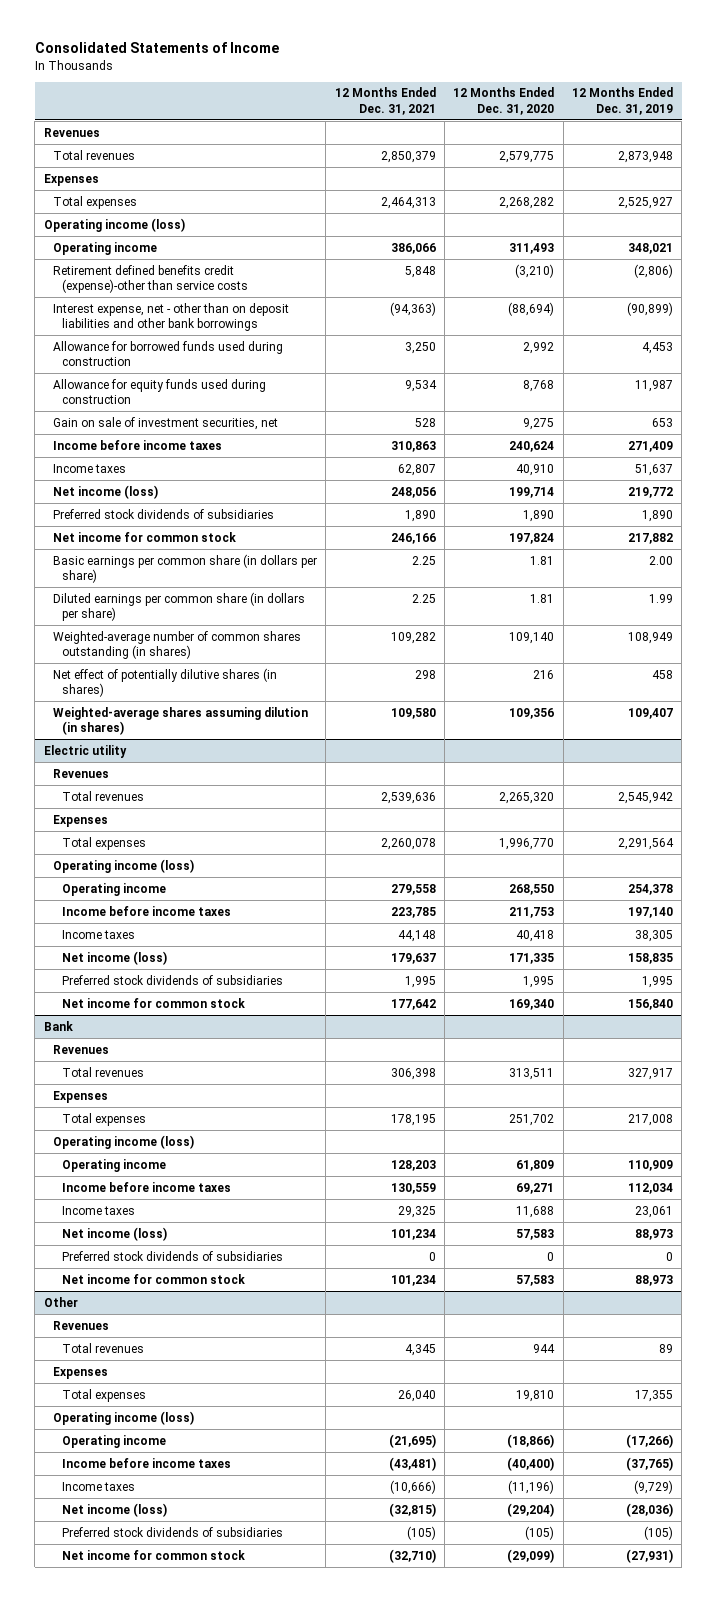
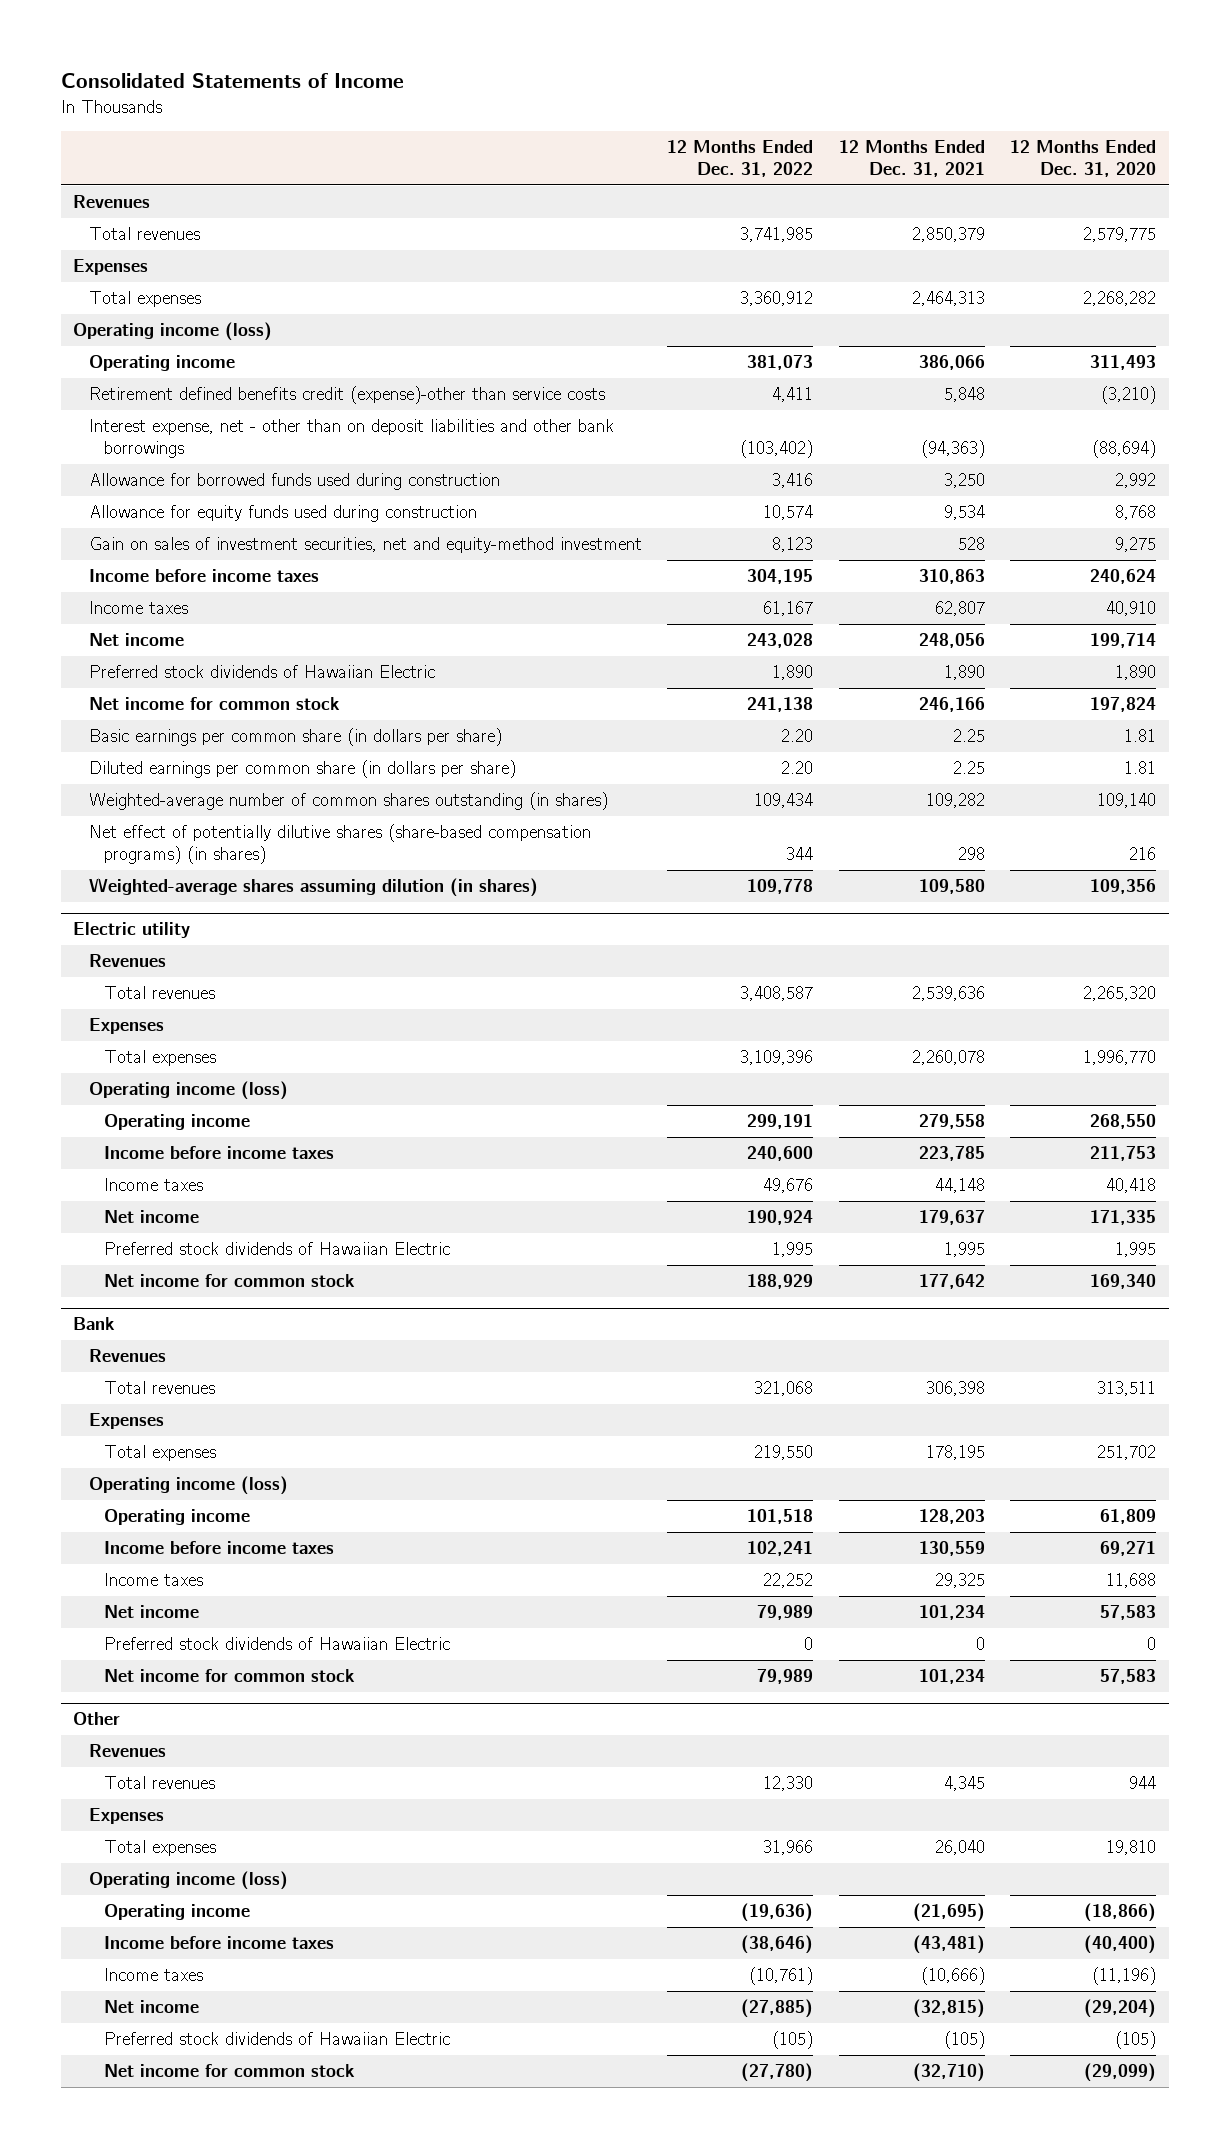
[572,87,674,115] 12 Months Ended Dec. 31, 2019 -> none
none -> [667,139,814,178] 12 Months Ended Dec. 31, 2022
[52,416,278,430] Gain on sale of investment securities, net -> [88,536,642,553] Gain on sales of investment securities, net and equity-method investment
[52,484,158,499] Net income (loss) -> [88,632,184,646] Net income
[52,508,274,519] Preferred stock dividends of subsidiaries -> [88,664,435,678] Preferred stock dividends of Hawaiian Electric
[52,667,277,698] Net effect of potentially dilutive shares (in shares) -> [88,823,591,865] Net effect of potentially dilutive shares (share-based compensation programs) (in shares)
[62,950,168,965] Net income (loss) -> [103,1209,199,1223] Net income
[62,974,284,985] Preferred stock dividends of subsidiaries -> [103,1241,450,1255] Preferred stock dividends of Hawaiian Electric
[62,1226,168,1241] Net income (loss) -> [103,1604,199,1618] Net income
[62,1250,284,1261] Preferred stock dividends of subsidiaries -> [103,1636,450,1650] Preferred stock dividends of Hawaiian Electric
[62,1502,168,1517] Net income (loss) -> [103,1999,199,2013] Net income
[62,1526,284,1537] Preferred stock dividends of subsidiaries -> [103,2031,450,2045] Preferred stock dividends of Hawaiian Electric

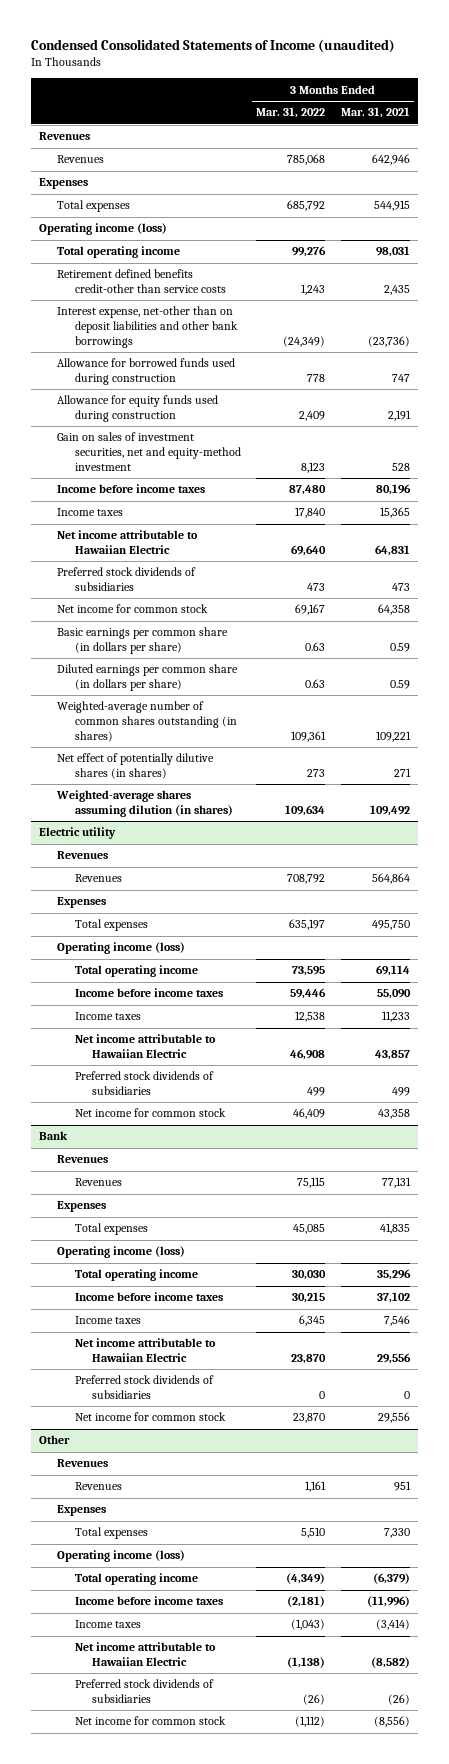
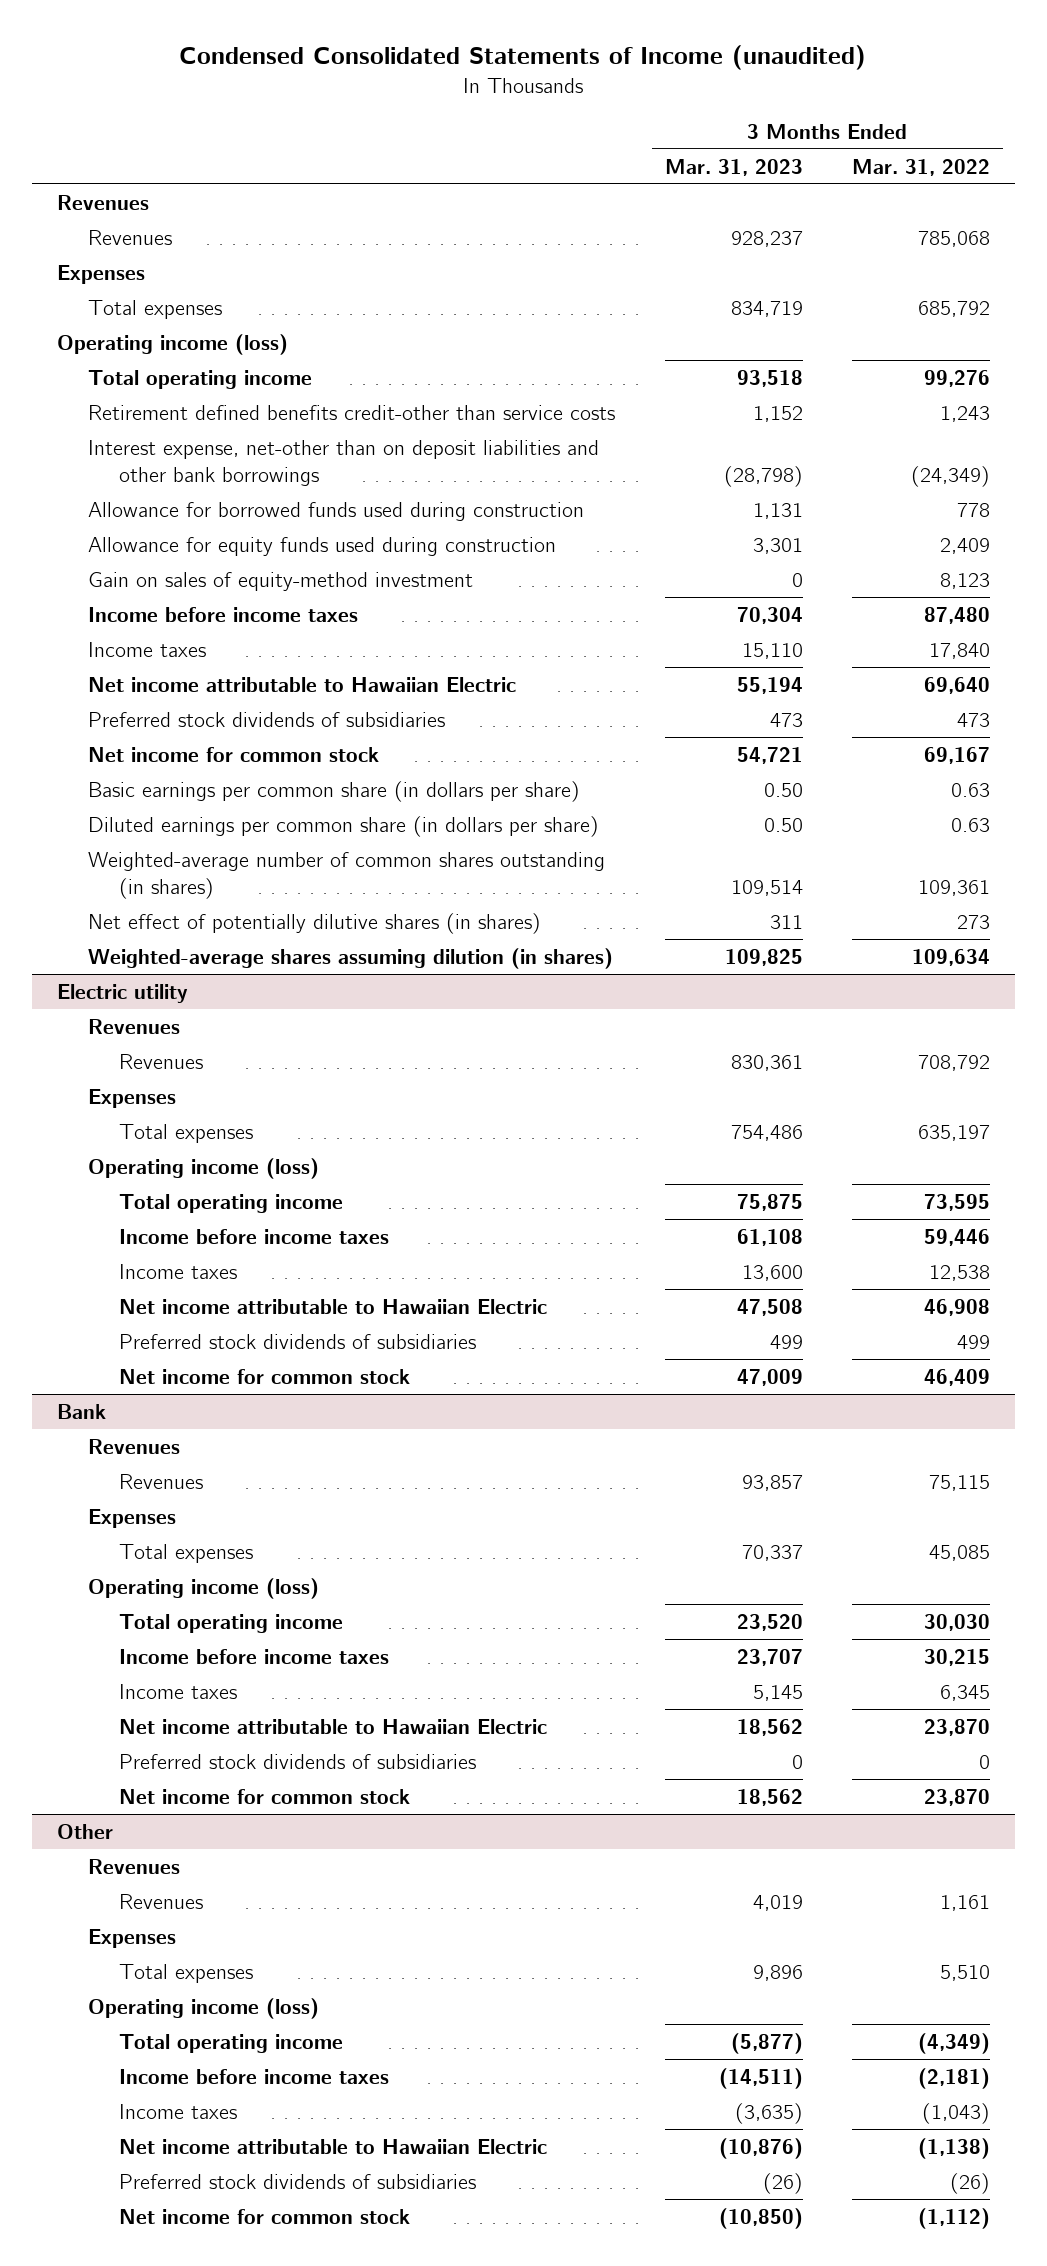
[340,107,410,119] Mar. 31, 2021 -> none
none -> [664,158,803,176] Mar. 31, 2023
[56,432,241,472] Gain on sales of investment securities, net and equity-method investment -> [87,571,473,591] Gain on sales of equity-method investment

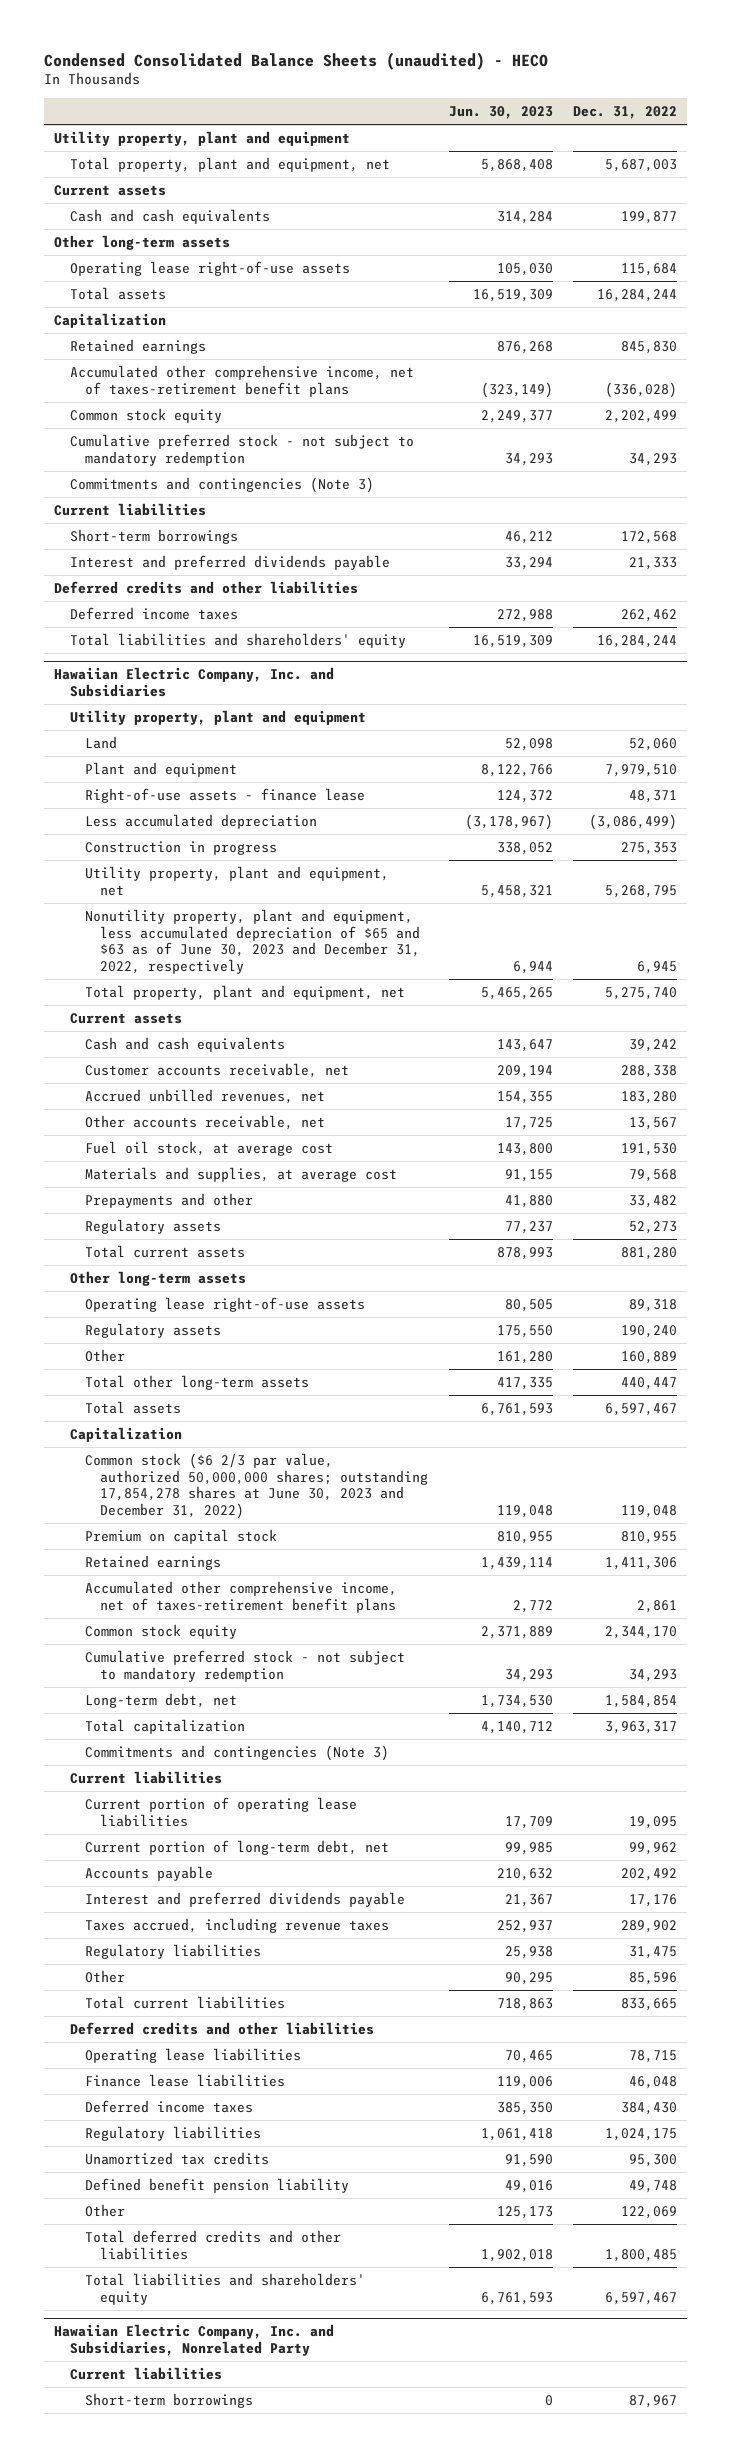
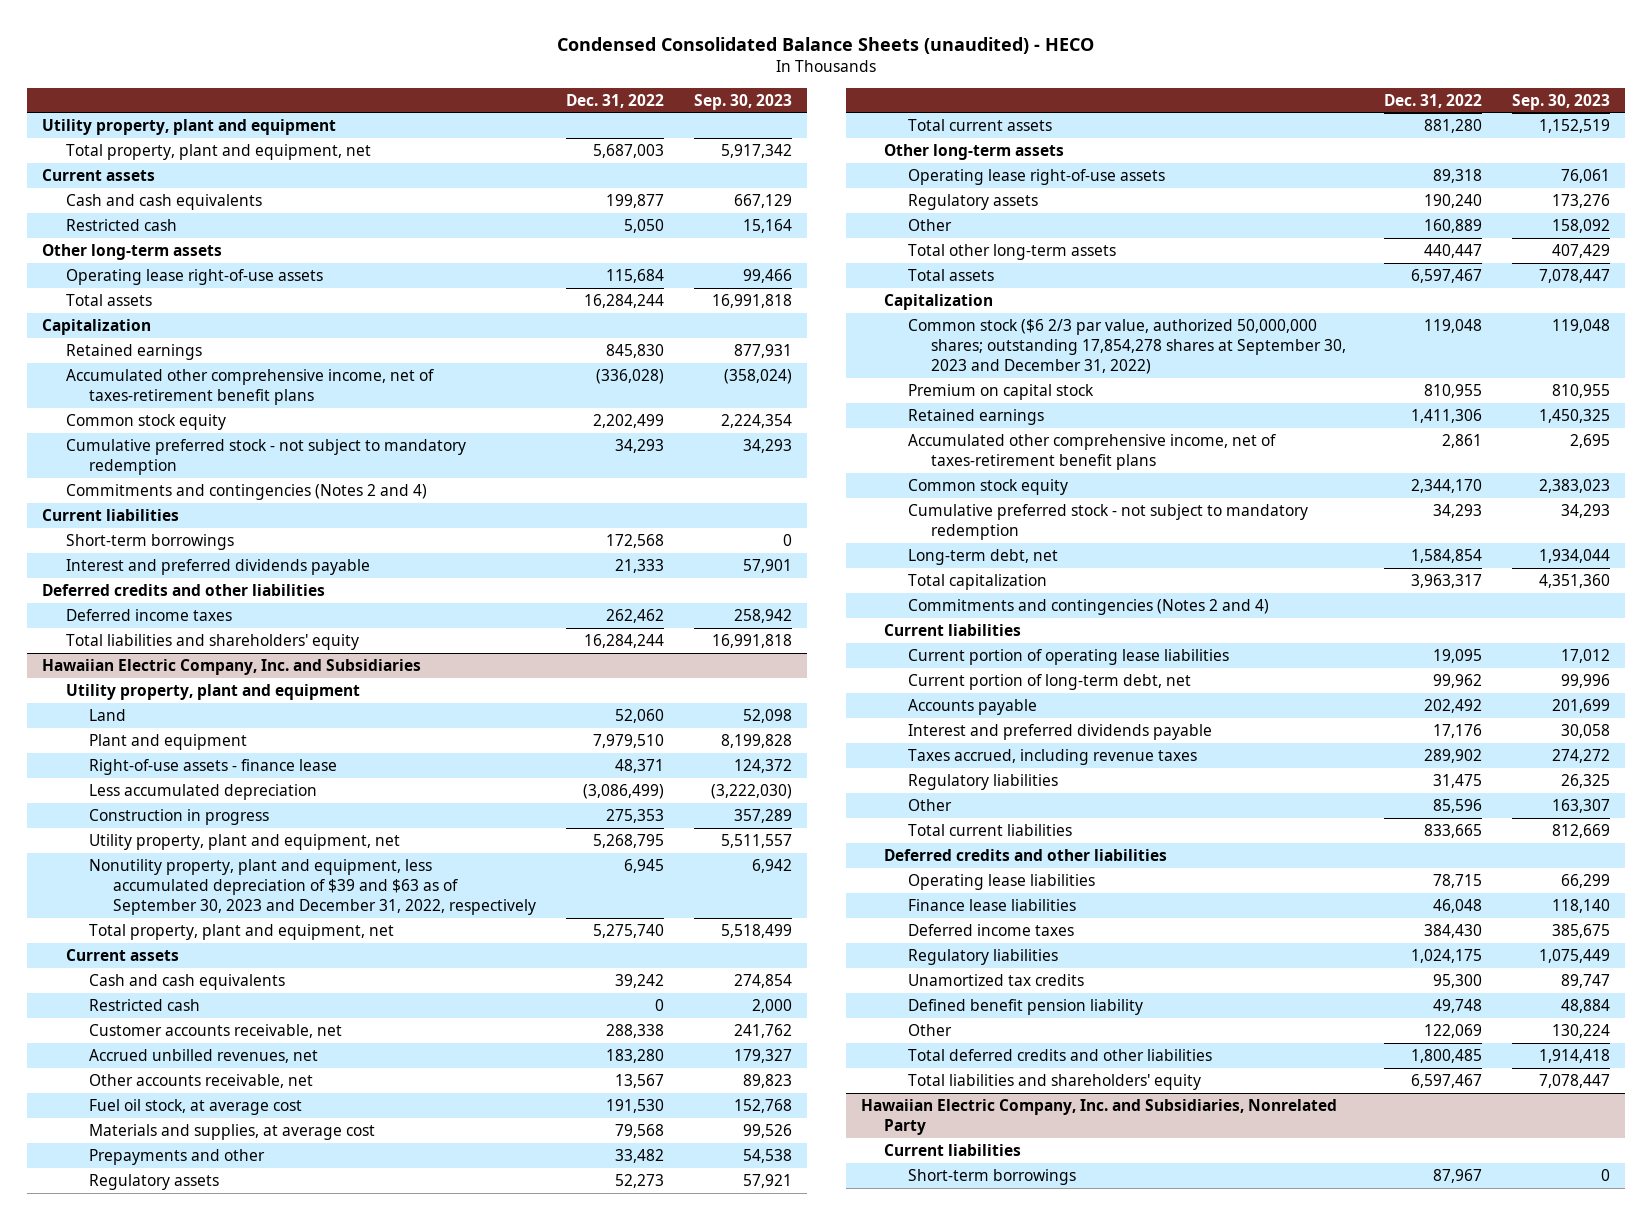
[448,105,553,119] Jun. 30, 2023 -> none
none -> [693,93,792,110] Sep. 30, 2023
none -> [65,218,177,231] Restricted cash
[69,476,374,493] Commitments and contingencies (Note 3) -> [65,483,427,500] Commitments and contingencies (Notes 2 and 4)
[85,908,421,975] Nonutility property, plant and equipment, less accumulated depreciation of $65 and $63 as of June 30, 2023 and December 31, 2022, respectively -> [89,858,536,915] Nonutility property, plant and equipment, less accumulated depreciation of $39 and $63 as of September 30, 2023 and December 31, 2022, respectively
none -> [89,998,201,1011] Restricted cash
[85,1452,429,1520] Common stock ($6 2/3 par value, authorized 50,000,000 shares; outstanding 17,854,278 shares at June 30, 2023 and December 31, 2022) -> [907,318,1347,374] Common stock ($6 2/3 par value, authorized 50,000,000 shares; outstanding 17,854,278 shares at September 30, 2023 and December 31, 2022)
[85,1744,390,1761] Commitments and contingencies (Note 3) -> [907,598,1269,615] Commitments and contingencies (Notes 2 and 4)

